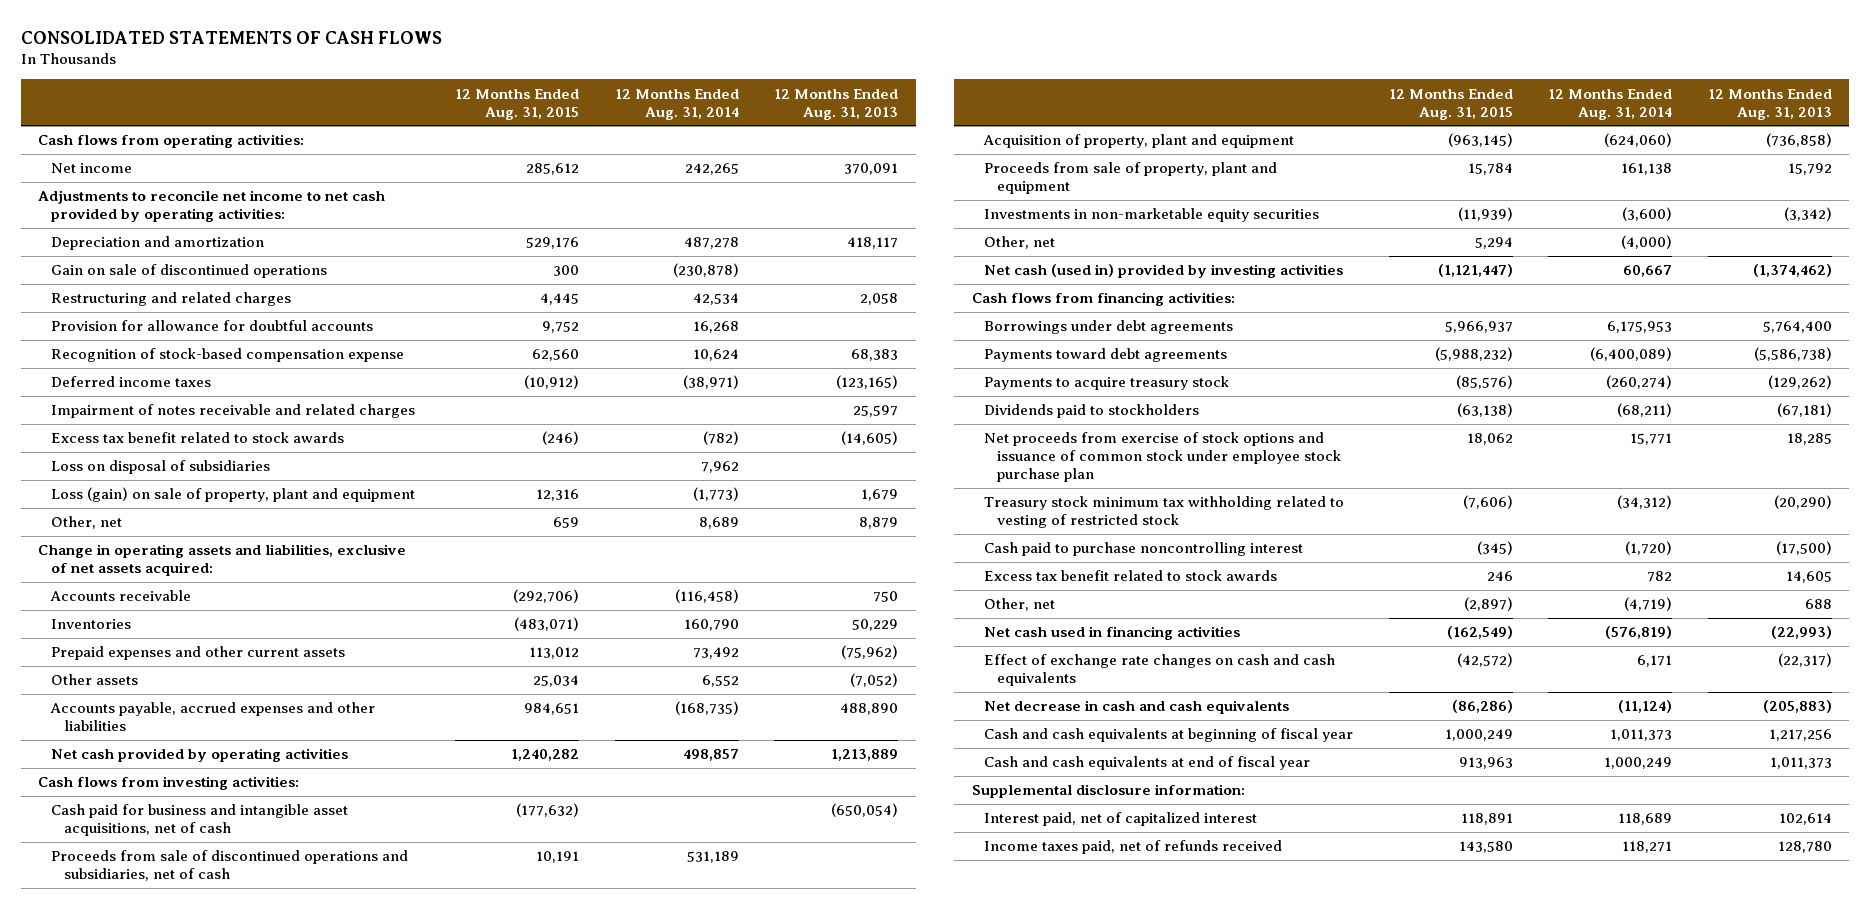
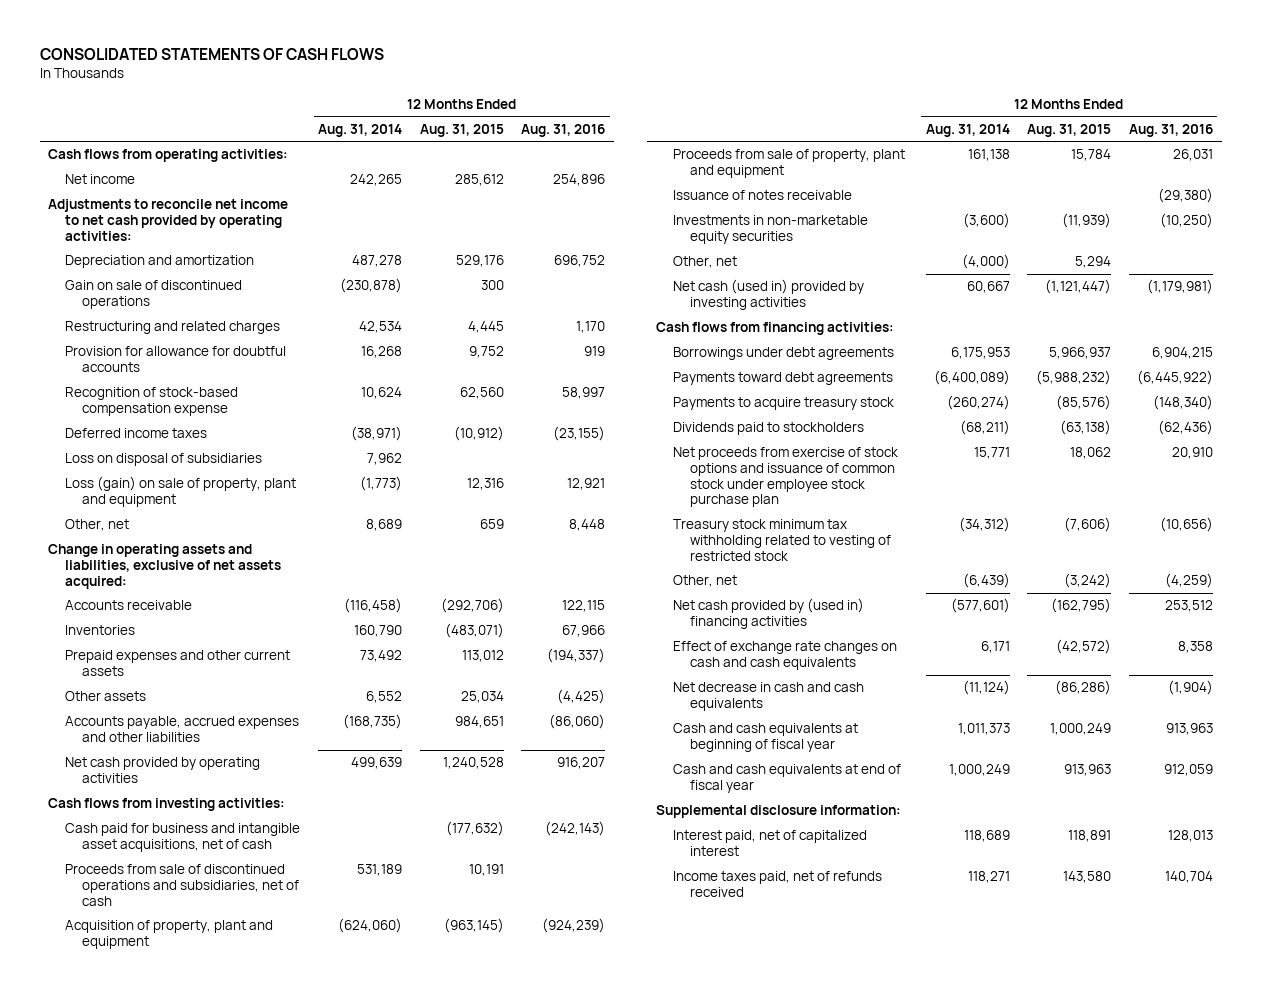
[774,88,899,120] 12 Months Ended Aug. 31, 2013 -> none
none -> [521,123,606,137] Aug. 31, 2016
[50,404,415,419] Impairment of notes receivable and related charges -> none
[50,432,344,444] Excess tax benefit related to stock awards -> none
[511,749,580,762] 1,240,282 -> [442,757,504,770] 1,240,528
[682,749,739,762] 498,857 -> [350,757,402,770] 499,639
none -> [672,190,852,201] Issuance of notes receivable
[984,542,1304,557] Cash paid to purchase noncontrolling interest -> none
[984,570,1278,582] Excess tax benefit related to stock awards -> none
[1463,597,1513,612] (2,897) -> [1064,573,1112,589] (3,242)
[1624,597,1673,612] (4,719) -> [962,573,1010,589] (6,439)
[984,626,1241,641] Net cash used in financing activities -> [672,598,864,630] Net cash provided by (used in) financing activities
[1446,626,1513,640] (162,549) -> [1051,598,1112,614] (162,795)
[1605,626,1673,640] (576,819) -> [950,598,1010,614] (577,601)

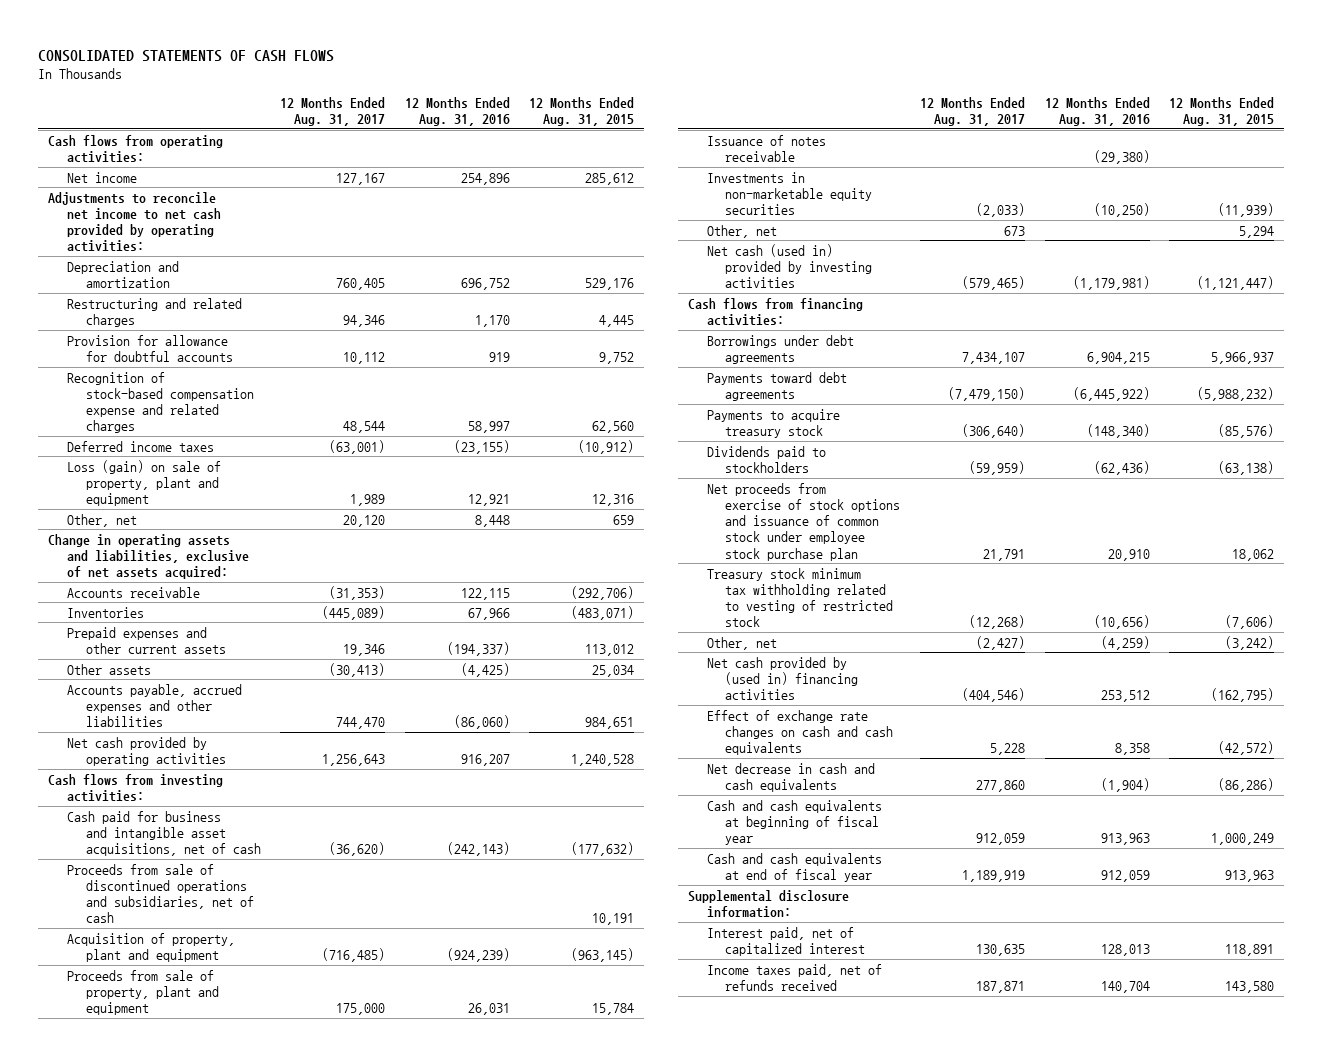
[317,123,402,137] Aug. 31, 2014 -> none
none -> [280,96,386,127] 12 Months Ended Aug. 31, 2017
[65,280,243,310] Gain on sale of discontinued operations -> none
[65,387,239,417] Recognition of stock-based compensation expense -> [66,371,254,434] Recognition of stock-based compensation expense and related charges
[65,453,263,467] Loss on disposal of subsidiaries -> none

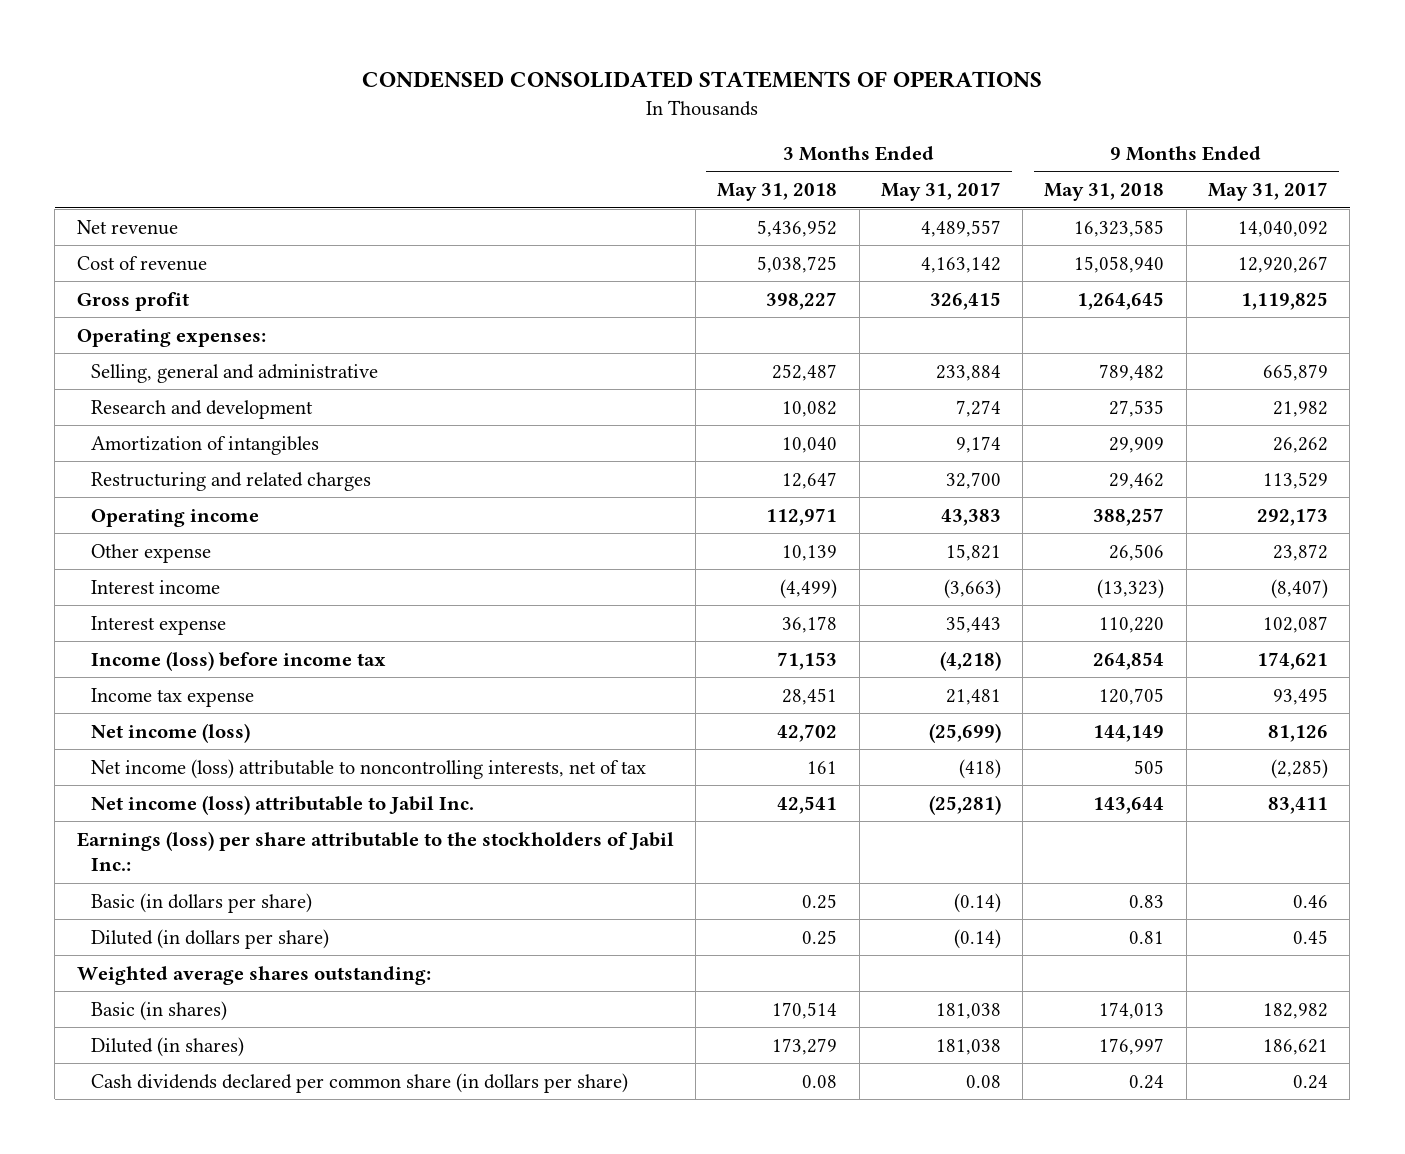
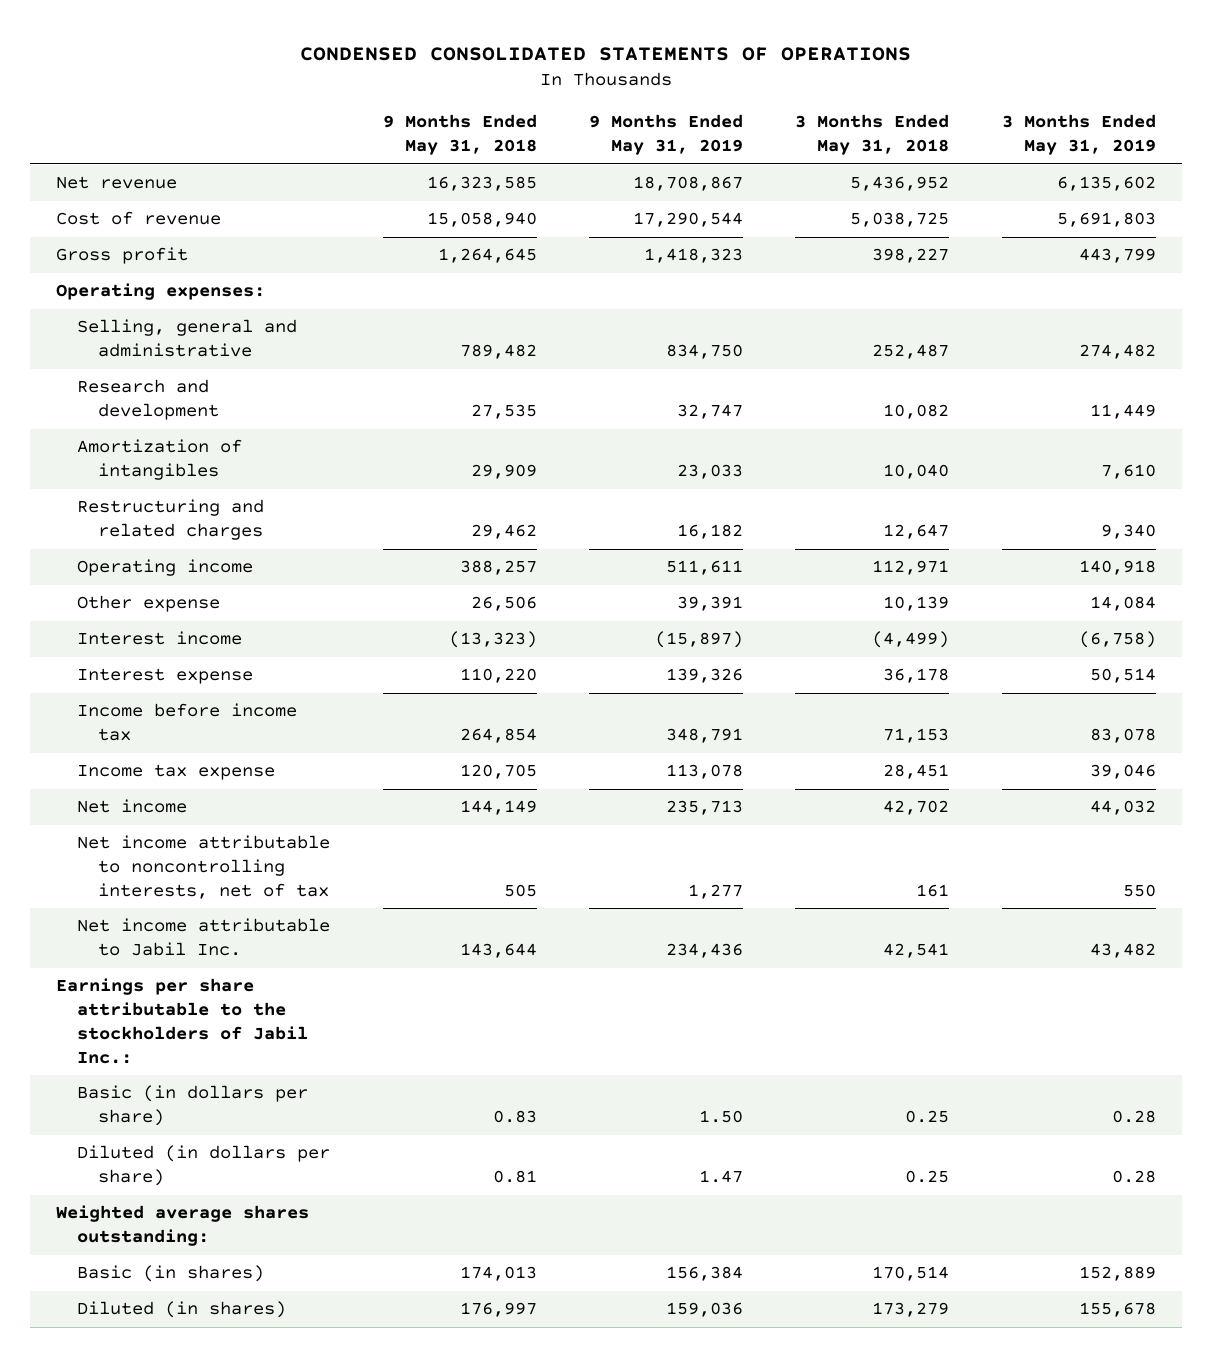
[880,182,1001,202] May 31, 2017 -> none
[1208,182,1329,202] May 31, 2017 -> none
none -> [589,114,744,156] 9 Months Ended May 31, 2019
none -> [1001,114,1156,156] 3 Months Ended May 31, 2019
[91,650,387,671] Income (loss) before income tax -> [77,703,298,742] Income before income tax
[91,722,251,743] Net income (loss) -> [77,799,188,814] Net income
[91,758,647,779] Net income (loss) attributable to noncontrolling interests, net of tax -> [77,835,331,900] Net income attributable to noncontrolling interests, net of tax
[91,794,475,815] Net income (loss) attributable to Jabil Inc. -> [77,918,331,957] Net income attributable to Jabil Inc.
[76,830,674,872] Earnings (loss) per share attributable to the stockholders of Jabil Inc.: -> [56,978,309,1065] Earnings per share attributable to the stockholders of Jabil Inc.:
[91,1072,629,1093] Cash dividends declared per common share (in dollars per share) -> none

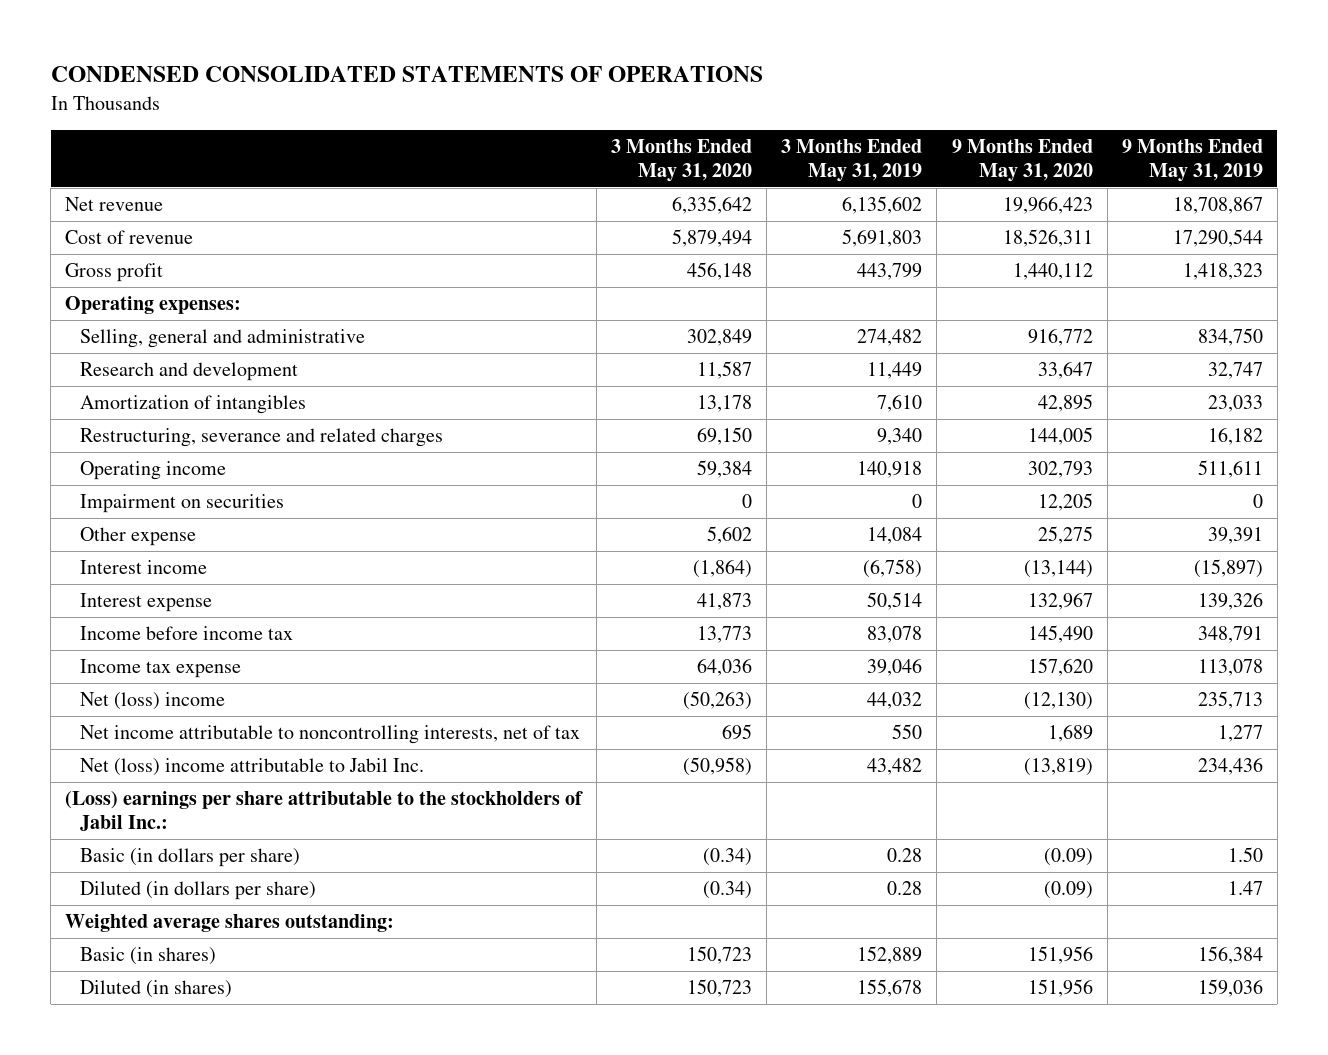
[382,114,537,156] 9 Months Ended May 31, 2018 -> none
[795,114,950,156] 3 Months Ended May 31, 2018 -> none
none -> [611,139,753,182] 3 Months Ended May 31, 2020
none -> [951,139,1093,182] 9 Months Ended May 31, 2020
[77,499,265,541] Restructuring and related charges -> [80,428,444,448] Restructuring, severance and related charges
none -> [80,494,285,514] Impairment on securities
[77,799,188,814] Net income -> [80,692,226,711] Net (loss) income
[77,918,331,957] Net income attributable to Jabil Inc. -> [80,758,425,777] Net (loss) income attributable to Jabil Inc.
[56,978,309,1065] Earnings per share attributable to the stockholders of Jabil Inc.: -> [65,791,584,832] (Loss) earnings per share attributable to the stockholders of Jabil Inc.:

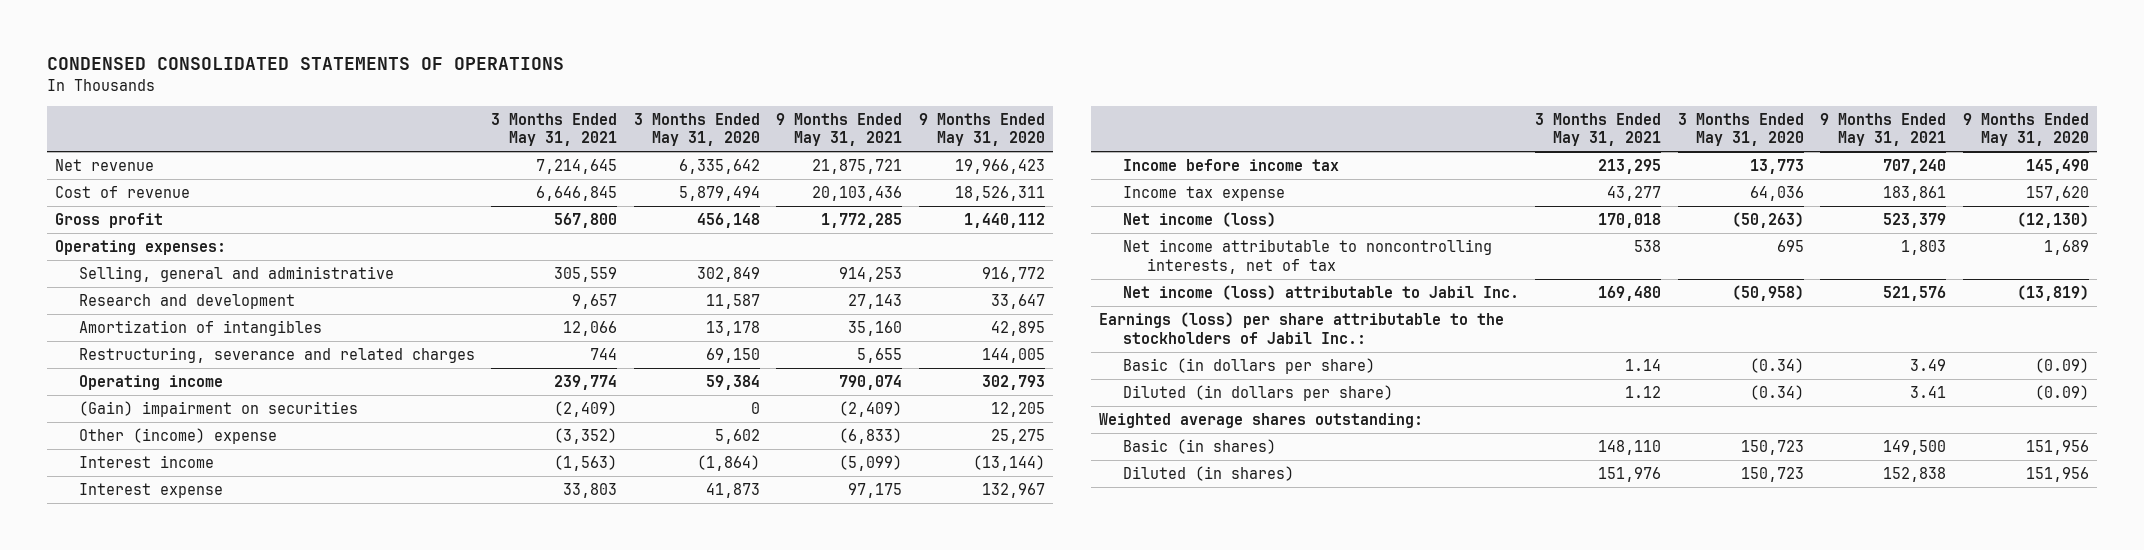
[781,139,923,182] 3 Months Ended May 31, 2019 -> none
[1121,139,1263,182] 9 Months Ended May 31, 2019 -> none
none -> [491,112,618,147] 3 Months Ended May 31, 2021
none -> [776,112,903,147] 9 Months Ended May 31, 2021
[80,494,285,514] Impairment on securities -> [78,400,358,417] (Gain) impairment on securities
[80,527,197,547] Other expense -> [78,427,277,444] Other (income) expense
[80,692,226,711] Net (loss) income -> [1122,211,1276,227] Net income (loss)
[80,758,425,777] Net (loss) income attributable to Jabil Inc. -> [1122,284,1519,300] Net income (loss) attributable to Jabil Inc.
[65,791,584,832] (Loss) earnings per share attributable to the stockholders of Jabil Inc.: -> [1098,311,1504,344] Earnings (loss) per share attributable to the stockholders of Jabil Inc.:

